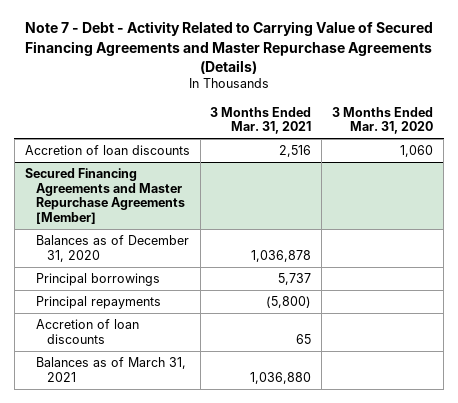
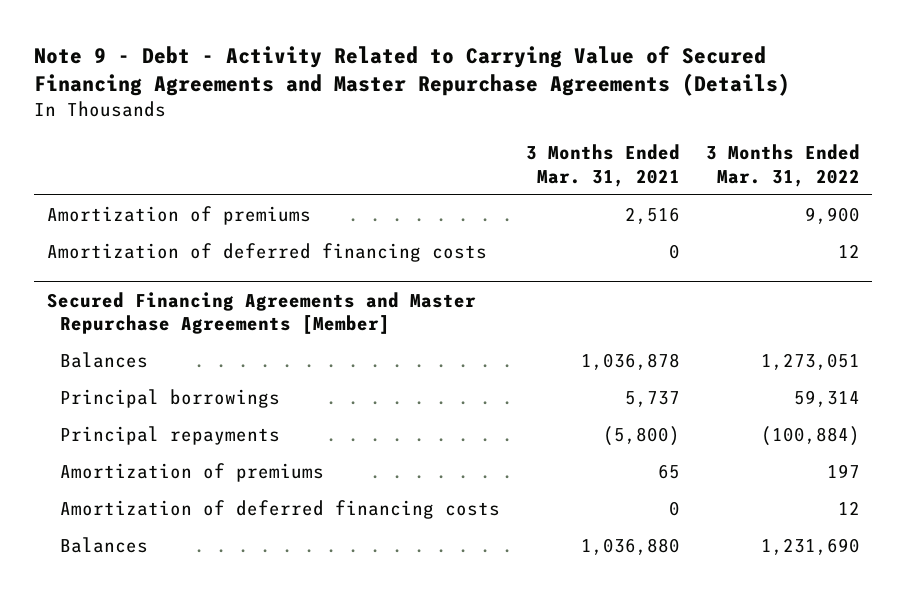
[24,21,433,74] Note 7 - Debt - Activity Related to Carrying Value of Secured Financing Agreements and Master Repurchase Agreements (Details) -> [33,45,790,97] Note 9 - Debt - Activity Related to Carrying Value of Secured Financing Agreements and Master Repurchase Agreements (Details)
[332,106,434,135] 3 Months Ended Mar. 31, 2020 -> none
none -> [705,144,860,187] 3 Months Ended Mar. 31, 2022
[24,145,190,156] Accretion of loan discounts -> [46,205,311,225] Amortization of premiums
none -> [46,242,487,262] Amortization of deferred financing costs
[35,235,189,262] Balances as of December 31, 2020 -> [59,351,148,368] Balances
[35,319,139,344] Accretion of loan discounts -> [59,462,324,482] Amortization of premiums
none -> [59,499,500,519] Amortization of deferred financing costs
[35,357,186,382] Balances as of March 31, 2021 -> [59,536,148,553] Balances

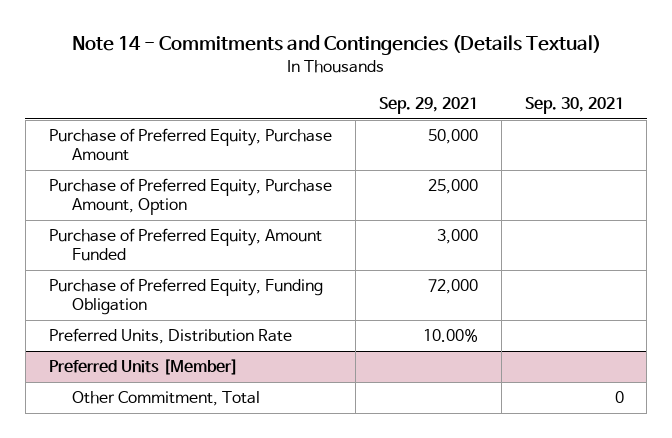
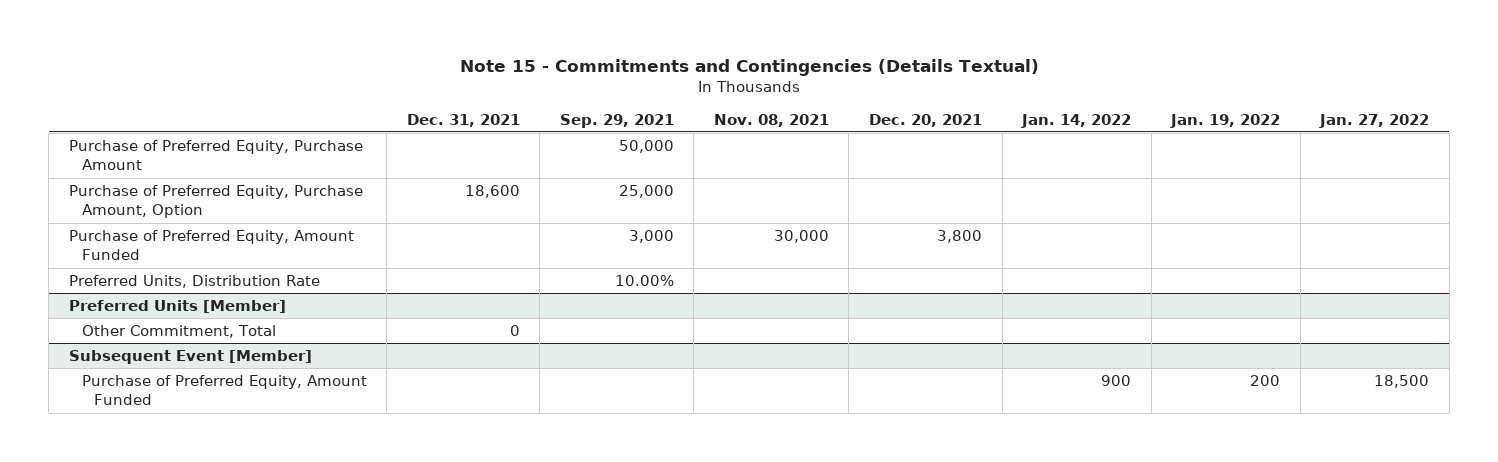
[72,35,602,56] Note 14 - Commitments and Contingencies (Details Textual) -> [460,58,1040,76] Note 15 - Commitments and Contingencies (Details Textual)
[524,96,624,114] Sep. 30, 2021 -> none
none -> [406,113,520,127] Dec. 31, 2021
none -> [713,113,829,127] Nov. 08, 2021
none -> [868,113,982,127] Dec. 20, 2021
none -> [1021,113,1132,128] Jan. 14, 2022
none -> [1170,113,1281,128] Jan. 19, 2022
none -> [1319,113,1430,128] Jan. 27, 2022
[48,278,323,316] Purchase of Preferred Equity, Funding Obligation -> none
none -> [69,350,313,365] Subsequent Event [Member]
none -> [81,375,367,406] Purchase of Preferred Equity, Amount Funded

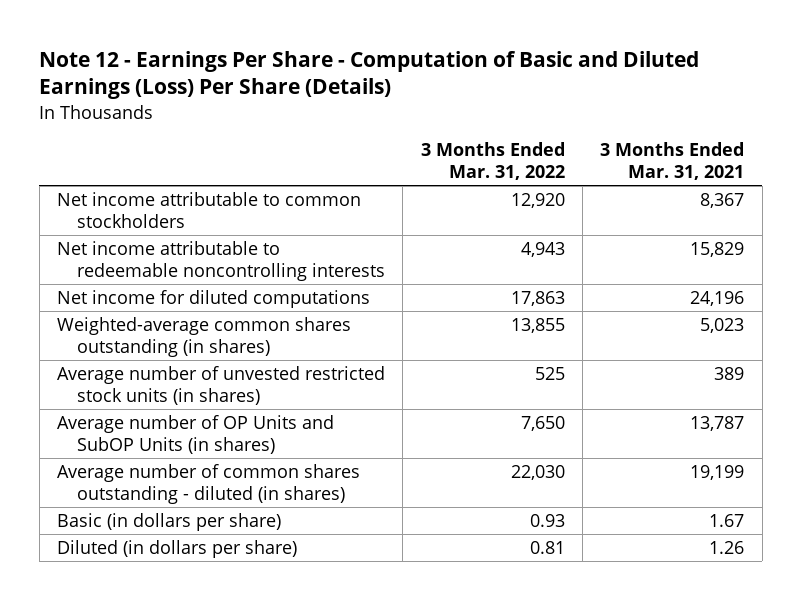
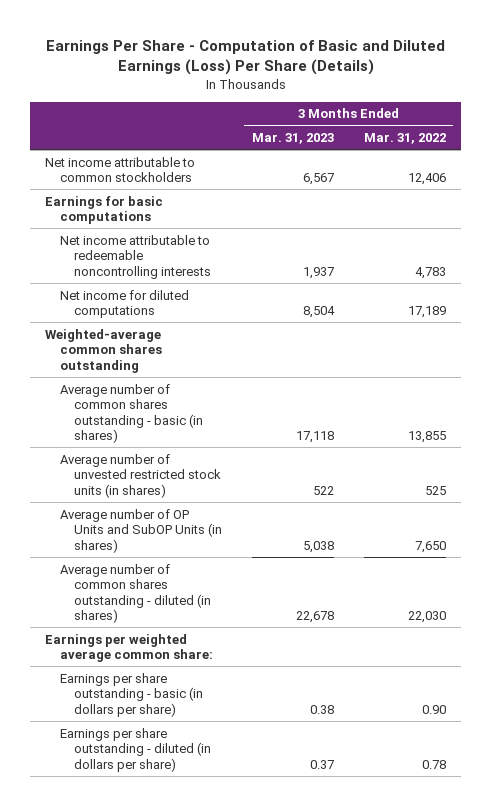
[39,50,700,100] Note 12 - Earnings Per Share - Computation of Basic and Diluted Earnings (Loss) Per Share (Details) -> [45,39,445,75] Earnings Per Share - Computation of Basic and Diluted Earnings (Loss) Per Share (Details)
[600,142,745,180] 3 Months Ended Mar. 31, 2021 -> none
none -> [251,132,334,144] Mar. 31, 2023
[510,192,565,208] 12,920 -> [407,173,446,186] 12,406
none -> [45,195,164,225] Earnings for basic computations
[520,241,565,257] 4,943 -> [414,266,446,279] 4,783
[510,290,565,306] 17,863 -> [407,306,446,319] 17,189
none -> [45,328,162,373] Weighted-average common shares outstanding
[56,316,351,357] Weighted-average common shares outstanding (in shares) -> [59,383,203,444] Average number of common shares outstanding - basic (in shares)
none -> [45,633,213,663] Earnings per weighted average common share:
[56,512,281,531] Basic (in dollars per share) -> [59,672,203,717] Earnings per share outstanding - basic (in dollars per share)
[529,513,565,527] 0.93 -> [421,704,446,714] 0.90
[56,539,297,558] Diluted (in dollars per share) -> [59,727,211,772] Earnings per share outstanding - diluted (in dollars per share)
[529,540,565,554] 0.81 -> [421,759,446,769] 0.78

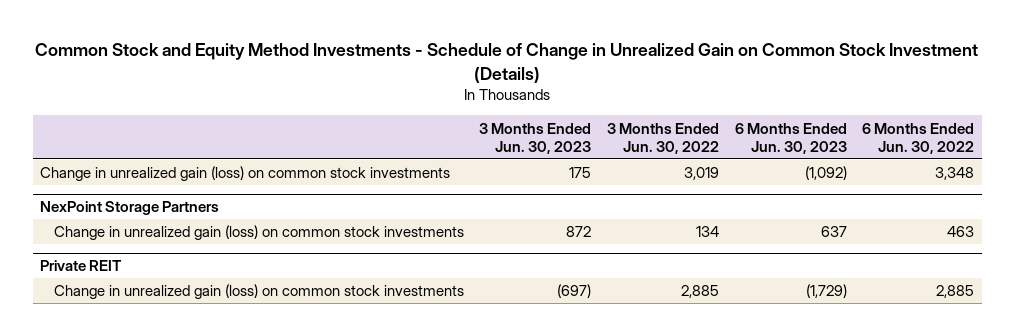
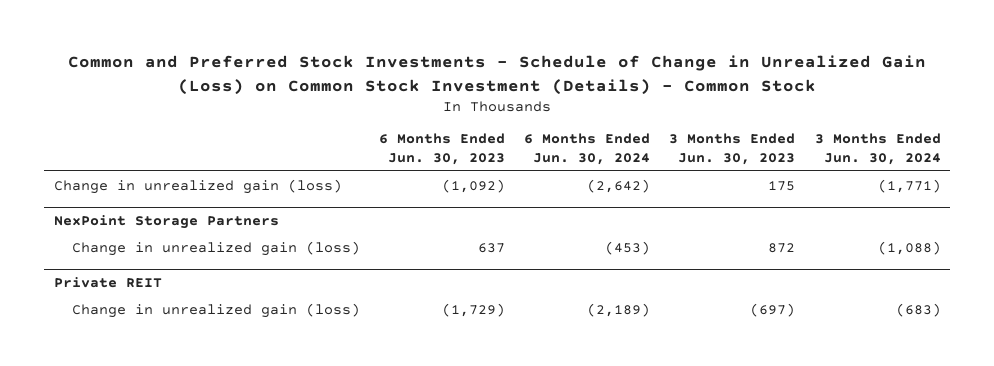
[35,43,979,83] Common Stock and Equity Method Investments - Schedule of Change in Unrealized Gain on Common Stock Investment (Details) -> [68,55,927,95] Common and Preferred Stock Investments - Schedule of Change in Unrealized Gain (Loss) on Common Stock Investment (Details) - Common Stock
[606,122,719,154] 3 Months Ended Jun. 30, 2022 -> none
[862,122,975,154] 6 Months Ended Jun. 30, 2022 -> none
none -> [524,133,651,166] 6 Months Ended Jun. 30, 2024
none -> [814,133,941,166] 3 Months Ended Jun. 30, 2024
[40,166,451,182] Change in unrealized gain (loss) on common stock investments -> [53,178,342,194] Change in unrealized gain (loss)
[53,225,464,241] Change in unrealized gain (loss) on common stock investments -> [71,240,360,256] Change in unrealized gain (loss)
[53,284,464,300] Change in unrealized gain (loss) on common stock investments -> [71,302,360,318] Change in unrealized gain (loss)

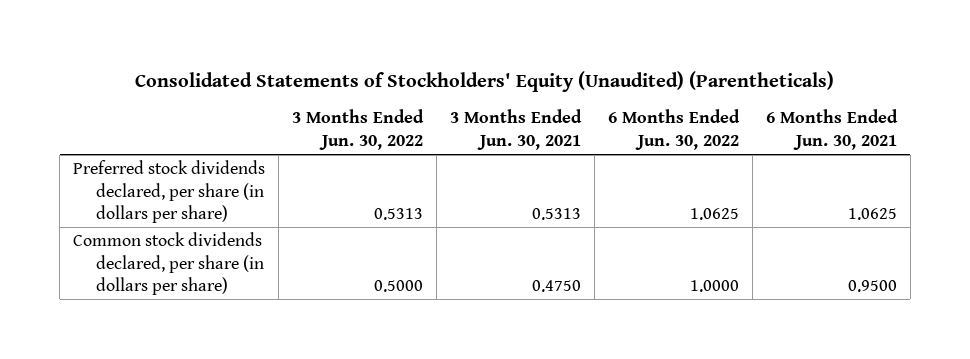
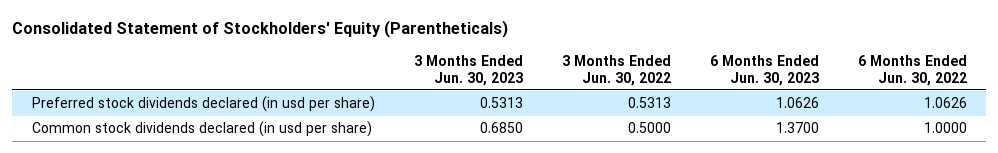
[134,70,834,92] Consolidated Statements of Stockholders' Equity (Unaudited) (Parentheticals) -> [12,20,509,39] Consolidated Statement of Stockholders' Equity (Parentheticals)
[449,109,582,150] 3 Months Ended Jun. 30, 2021 -> none
[765,109,898,150] 6 Months Ended Jun. 30, 2021 -> none
none -> [413,54,523,86] 3 Months Ended Jun. 30, 2023
none -> [709,54,819,86] 6 Months Ended Jun. 30, 2023
[73,160,266,223] Preferred stock dividends declared, per share (in dollars per share) -> [31,96,375,113] Preferred stock dividends declared (in usd per share)
[689,207,739,220] 1.0625 -> [923,97,967,109] 1.0626
[73,232,265,295] Common stock dividends declared, per share (in dollars per share) -> [31,121,372,138] Common stock dividends declared (in usd per share)

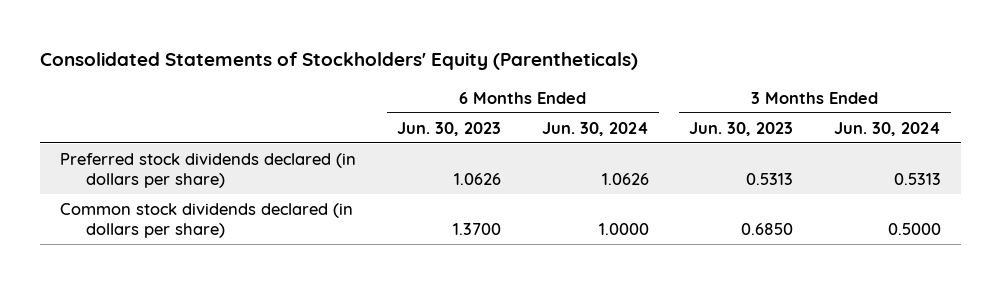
[12,20,509,39] Consolidated Statement of Stockholders' Equity (Parentheticals) -> [40,51,639,70] Consolidated Statements of Stockholders' Equity (Parentheticals)
[561,54,671,86] 3 Months Ended Jun. 30, 2022 -> none
[857,54,967,86] 6 Months Ended Jun. 30, 2022 -> none
none -> [541,121,649,136] Jun. 30, 2024
none -> [833,121,941,136] Jun. 30, 2024
[31,96,375,113] Preferred stock dividends declared (in usd per share) -> [60,153,357,188] Preferred stock dividends declared (in dollars per share)
[31,121,372,138] Common stock dividends declared (in usd per share) -> [60,203,354,238] Common stock dividends declared (in dollars per share)

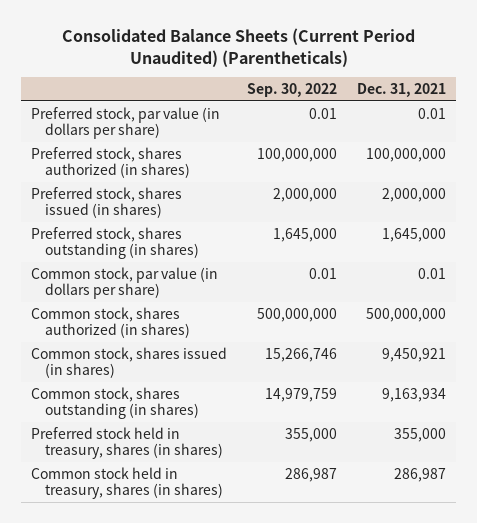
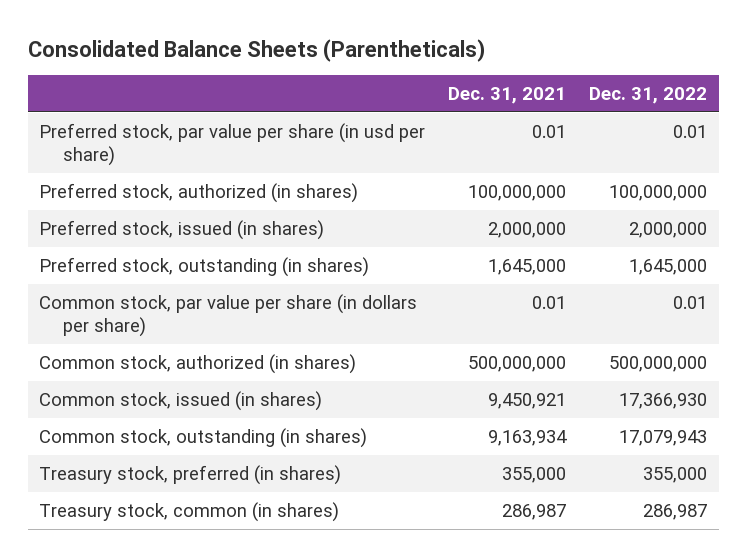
[61,28,415,67] Consolidated Balance Sheets (Current Period Unaudited) (Parentheticals) -> [27,38,485,62] Consolidated Balance Sheets (Parentheticals)
[247,83,338,98] Sep. 30, 2022 -> none
none -> [589,87,708,105] Dec. 31, 2022
[30,106,220,139] Preferred stock, par value (in dollars per share) -> [39,123,426,166] Preferred stock, par value per share (in usd per share)
[30,146,191,178] Preferred stock, shares authorized (in shares) -> [39,183,359,204] Preferred stock, authorized (in shares)
[30,186,182,218] Preferred stock, shares issued (in shares) -> [39,220,325,241] Preferred stock, issued (in shares)
[30,226,200,259] Preferred stock, shares outstanding (in shares) -> [39,257,370,278] Preferred stock, outstanding (in shares)
[30,266,218,299] Common stock, par value (in dollars per share) -> [39,294,418,337] Common stock, par value per share (in dollars per share)
[30,306,191,338] Common stock, shares authorized (in shares) -> [39,354,357,375] Common stock, authorized (in shares)
[30,346,227,378] Common stock, shares issued (in shares) -> [39,391,323,412] Common stock, issued (in shares)
[30,386,200,419] Common stock, shares outstanding (in shares) -> [39,428,368,449] Common stock, outstanding (in shares)
[30,426,224,459] Preferred stock held in treasury, shares (in shares) -> [39,465,342,486] Treasury stock, preferred (in shares)
[30,466,224,499] Common stock held in treasury, shares (in shares) -> [39,502,340,523] Treasury stock, common (in shares)

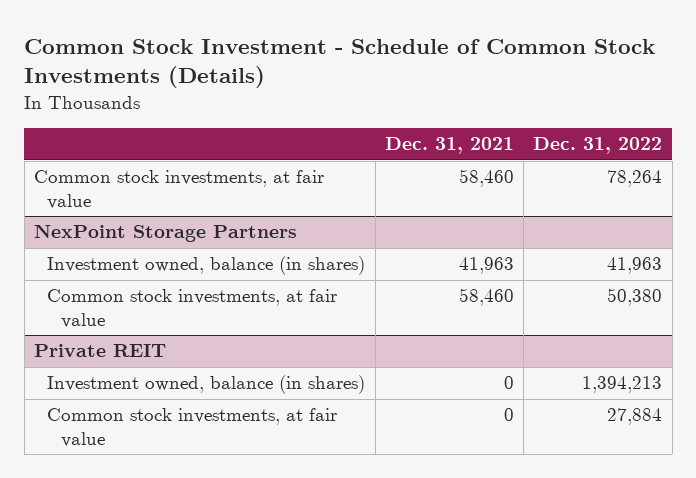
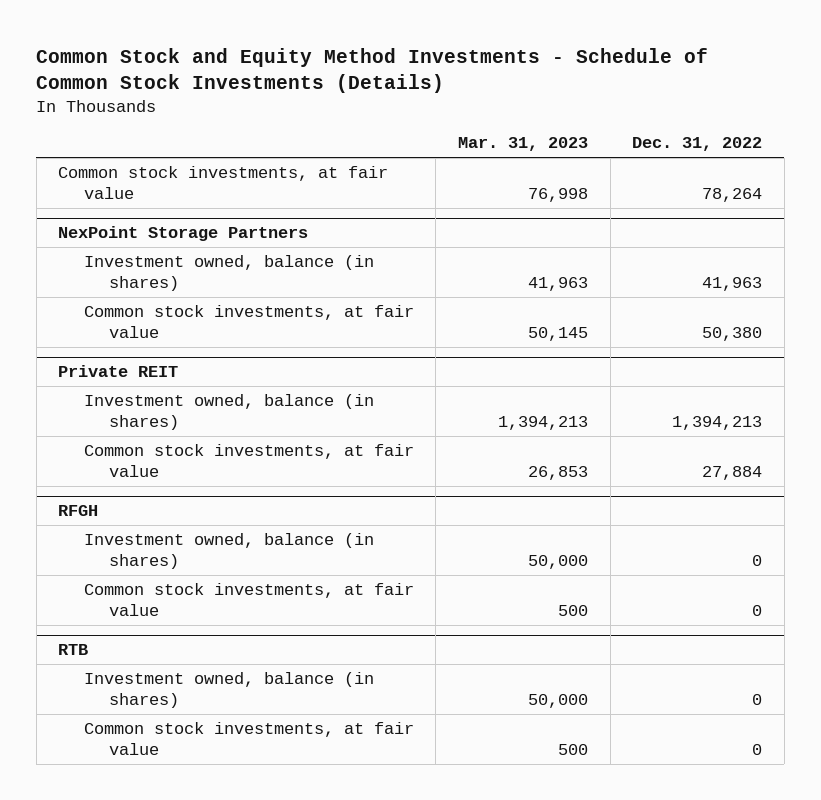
[24,38,656,89] Common Stock Investment - Schedule of Common Stock Investments (Details) -> [36,47,709,93] Common Stock and Equity Method Investments - Schedule of Common Stock Investments (Details)
[384,137,514,155] Dec. 31, 2021 -> none
none -> [457,137,588,152] Mar. 31, 2023
none -> [58,505,99,517] RFGH
none -> [83,532,374,570] Investment owned, balance (in shares)
none -> [83,582,414,617] Common stock investments, at fair value
none -> [58,644,89,656] RTB
none -> [83,671,374,709] Investment owned, balance (in shares)
none -> [83,721,414,756] Common stock investments, at fair value

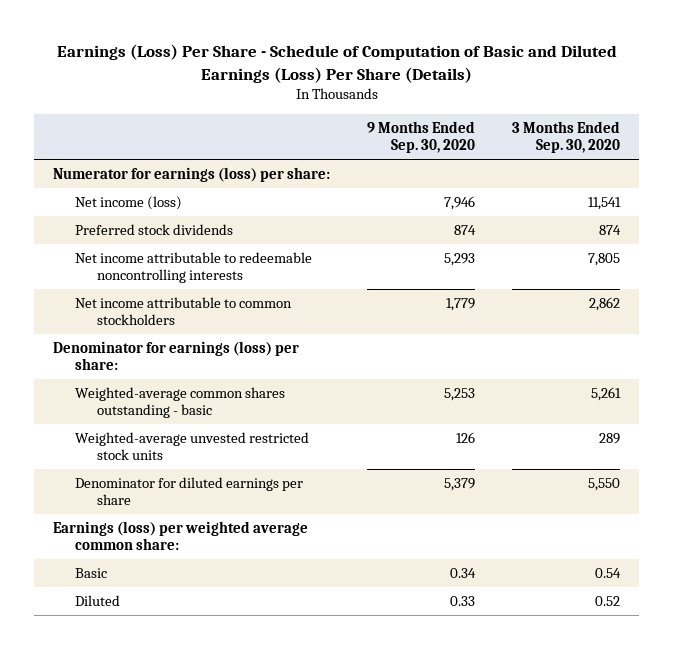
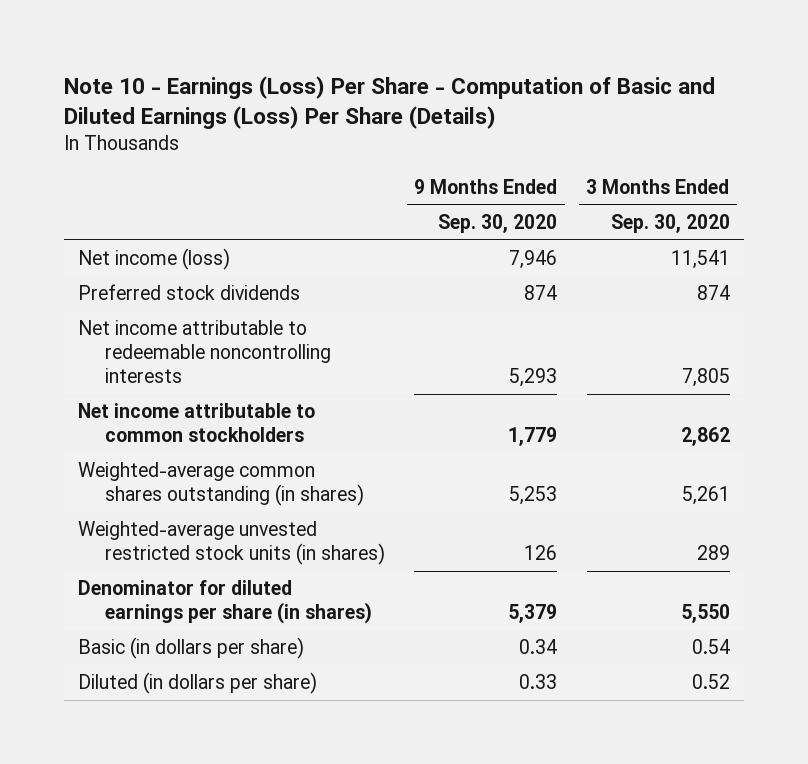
[56,43,617,83] Earnings (Loss) Per Share - Schedule of Computation of Basic and Diluted Earnings (Loss) Per Share (Details) -> [63,75,715,130] Note 10 - Earnings (Loss) Per Share - Computation of Basic and Diluted Earnings (Loss) Per Share (Details)
[52,166,330,182] Numerator for earnings (loss) per share: -> none
[52,340,299,371] Denominator for earnings (loss) per share: -> none
[52,520,308,551] Earnings (loss) per weighted average common share: -> none
[74,386,285,419] Weighted-average common shares outstanding - basic -> [78,462,365,507] Weighted-average common shares outstanding (in shares)
[74,431,309,461] Weighted-average unvested restricted stock units -> [78,521,386,566] Weighted-average unvested restricted stock units (in shares)
[74,476,303,506] Denominator for diluted earnings per share -> [78,580,373,625] Denominator for diluted earnings per share (in shares)
[74,567,107,578] Basic -> [78,637,305,660] Basic (in dollars per share)
[74,594,120,606] Diluted -> [78,672,318,695] Diluted (in dollars per share)

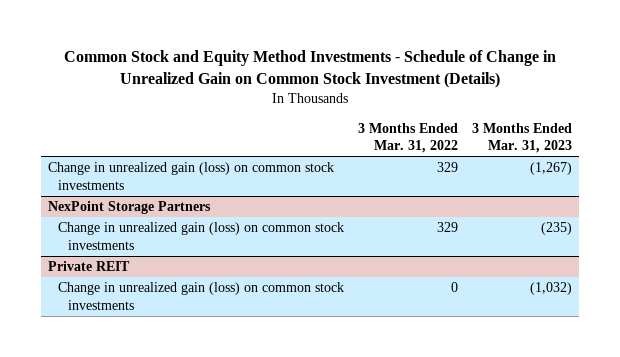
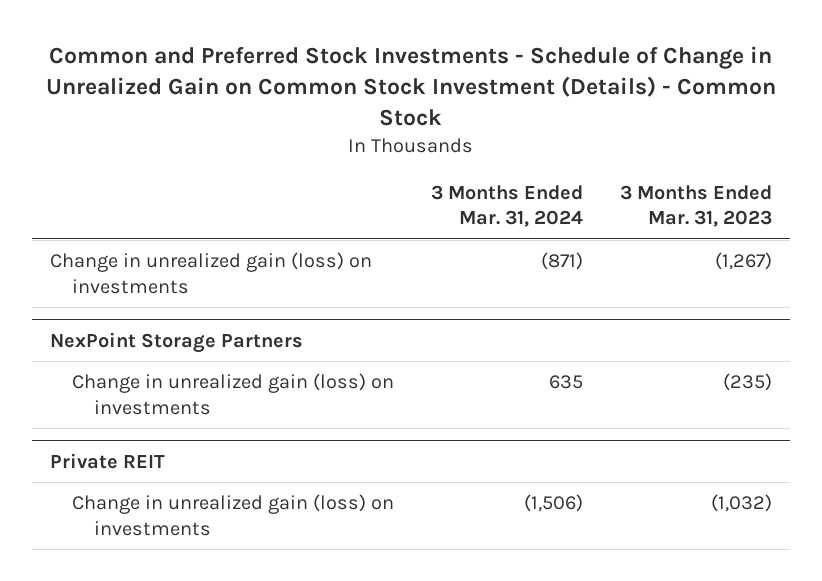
[63,50,556,89] Common Stock and Equity Method Investments - Schedule of Change in Unrealized Gain on Common Stock Investment (Details) -> [46,45,777,126] Common and Preferred Stock Investments - Schedule of Change in Unrealized Gain on Common Stock Investment (Details) - Common Stock
[357,122,458,154] 3 Months Ended Mar. 31, 2022 -> none
none -> [430,184,583,228] 3 Months Ended Mar. 31, 2024
[47,162,334,190] Change in unrealized gain (loss) on common stock investments -> [50,251,373,294] Change in unrealized gain (loss) on investments
[57,222,344,250] Change in unrealized gain (loss) on common stock investments -> [72,372,395,415] Change in unrealized gain (loss) on investments
[57,282,344,310] Change in unrealized gain (loss) on common stock investments -> [72,493,395,536] Change in unrealized gain (loss) on investments

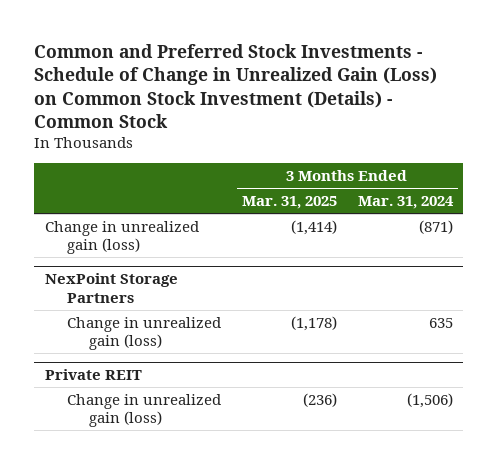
[46,45,777,126] Common and Preferred Stock Investments - Schedule of Change in Unrealized Gain on Common Stock Investment (Details) - Common Stock -> [34,43,438,128] Common and Preferred Stock Investments - Schedule of Change in Unrealized Gain (Loss) on Common Stock Investment (Details) - Common Stock
[619,184,772,228] 3 Months Ended Mar. 31, 2023 -> none
none -> [241,196,337,210] Mar. 31, 2025
[50,251,373,294] Change in unrealized gain (loss) on investments -> [44,220,199,255] Change in unrealized gain (loss)
[72,372,395,415] Change in unrealized gain (loss) on investments -> [67,316,222,351] Change in unrealized gain (loss)
[72,493,395,536] Change in unrealized gain (loss) on investments -> [67,393,222,428] Change in unrealized gain (loss)

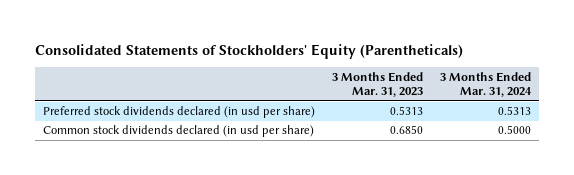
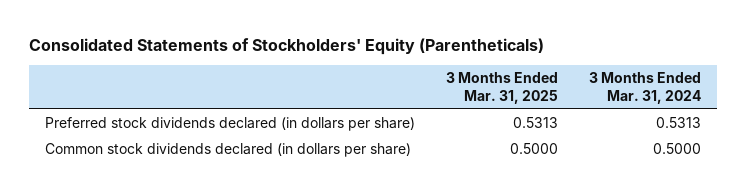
[331,71,423,98] 3 Months Ended Mar. 31, 2023 -> none
none -> [445,72,558,104] 3 Months Ended Mar. 31, 2025
[43,106,316,119] Preferred stock dividends declared (in usd per share) -> [44,117,415,132] Preferred stock dividends declared (in dollars per share)
[43,125,315,138] Common stock dividends declared (in usd per share) -> [44,143,411,158] Common stock dividends declared (in dollars per share)

